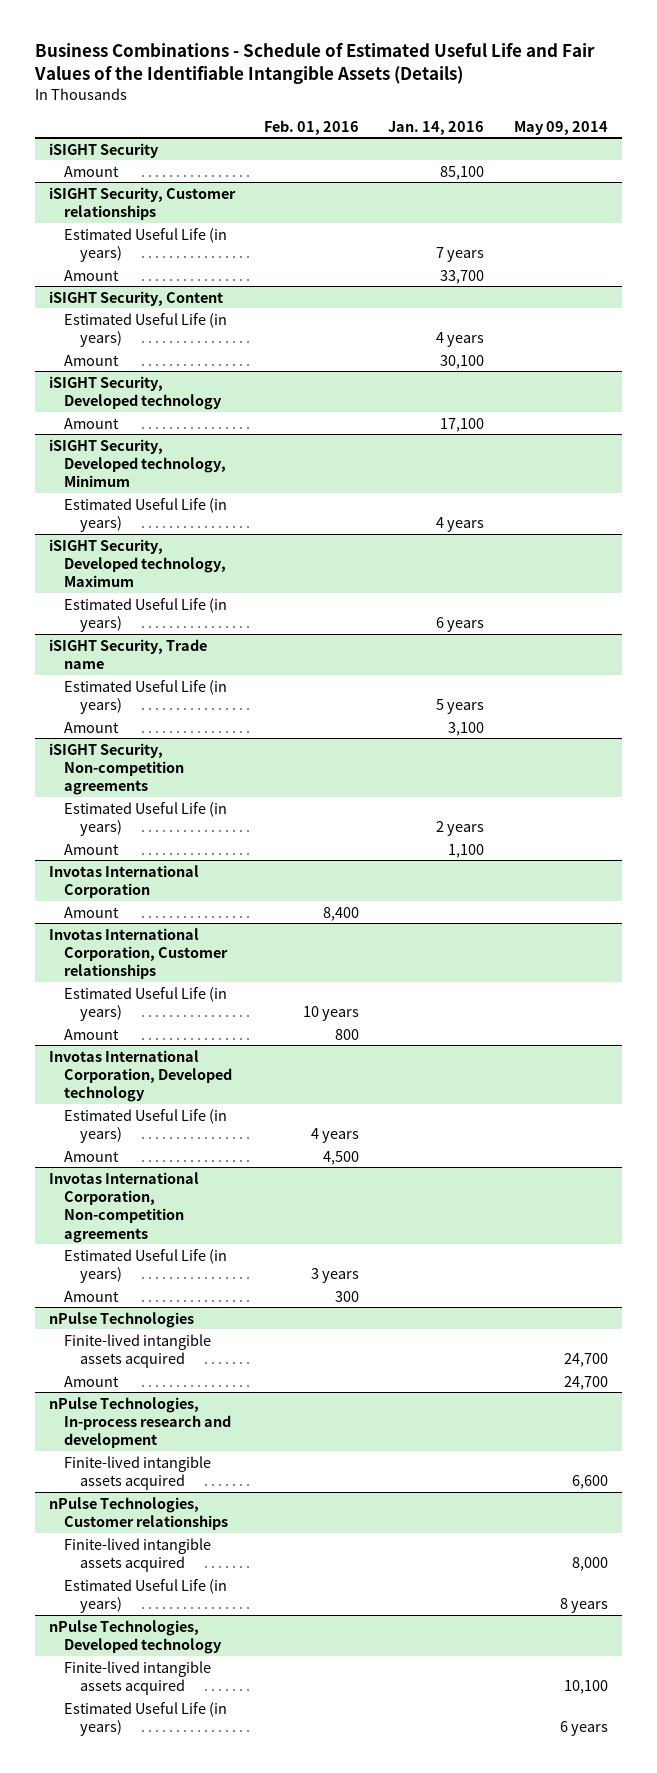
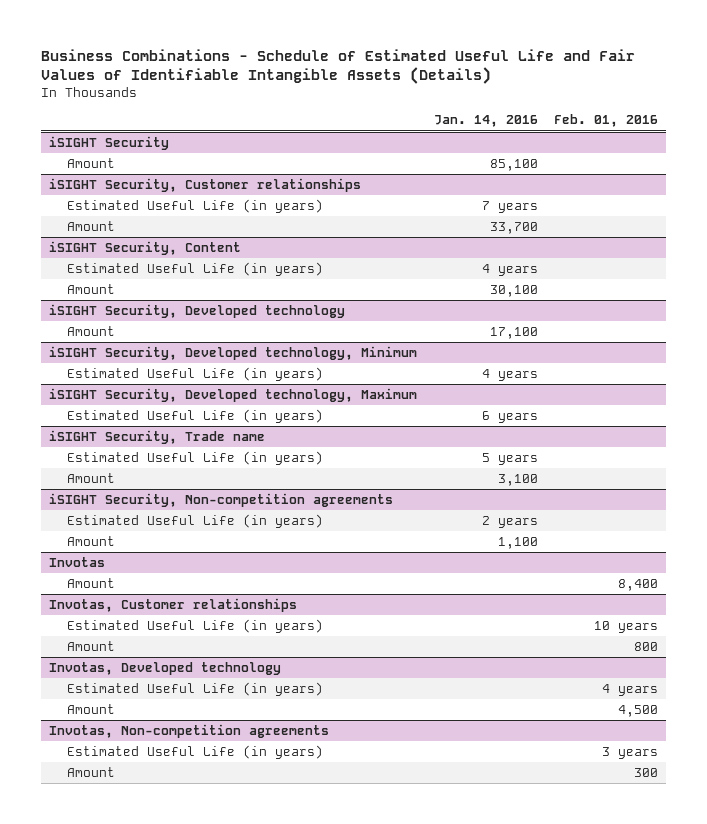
[33,43,595,85] Business Combinations - Schedule of Estimated Useful Life and Fair Values of the Identifiable Intangible Assets (Details) -> [41,48,636,85] Business Combinations - Schedule of Estimated Useful Life and Fair Values of Identifiable Intangible Assets (Details)
[513,120,608,135] May 09, 2014 -> none
[49,864,200,898] Invotas International Corporation -> [49,556,106,567] Invotas
[49,927,229,980] Invotas International Corporation, Customer relationships -> [49,597,298,612] Invotas, Customer relationships
[49,1049,233,1103] Invotas International Corporation, Developed technology -> [49,661,282,675] Invotas, Developed technology
[49,1171,200,1243] Invotas International Corporation, Non-competition agreements -> [49,723,330,738] Invotas, Non-competition agreements
[49,1311,195,1328] nPulse Technologies -> none
[64,1333,212,1368] Finite-lived intangible assets acquired -> none
[64,1375,120,1387] Amount -> none
[49,1396,232,1449] nPulse Technologies, In-process research and development -> none
[64,1455,212,1490] Finite-lived intangible assets acquired -> none
[49,1496,229,1530] nPulse Technologies, Customer relationships -> none
[64,1537,212,1572] Finite-lived intangible assets acquired -> none
[64,1578,228,1613] Estimated Useful Life (in years) -> none
[49,1619,223,1654] nPulse Technologies, Developed technology -> none
[64,1660,212,1695] Finite-lived intangible assets acquired -> none
[64,1701,228,1736] Estimated Useful Life (in years) -> none

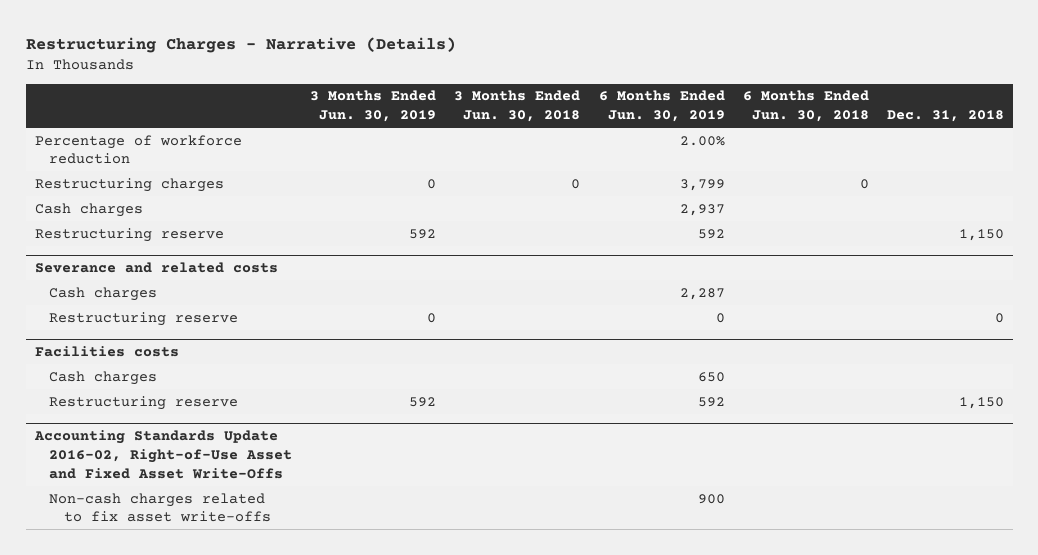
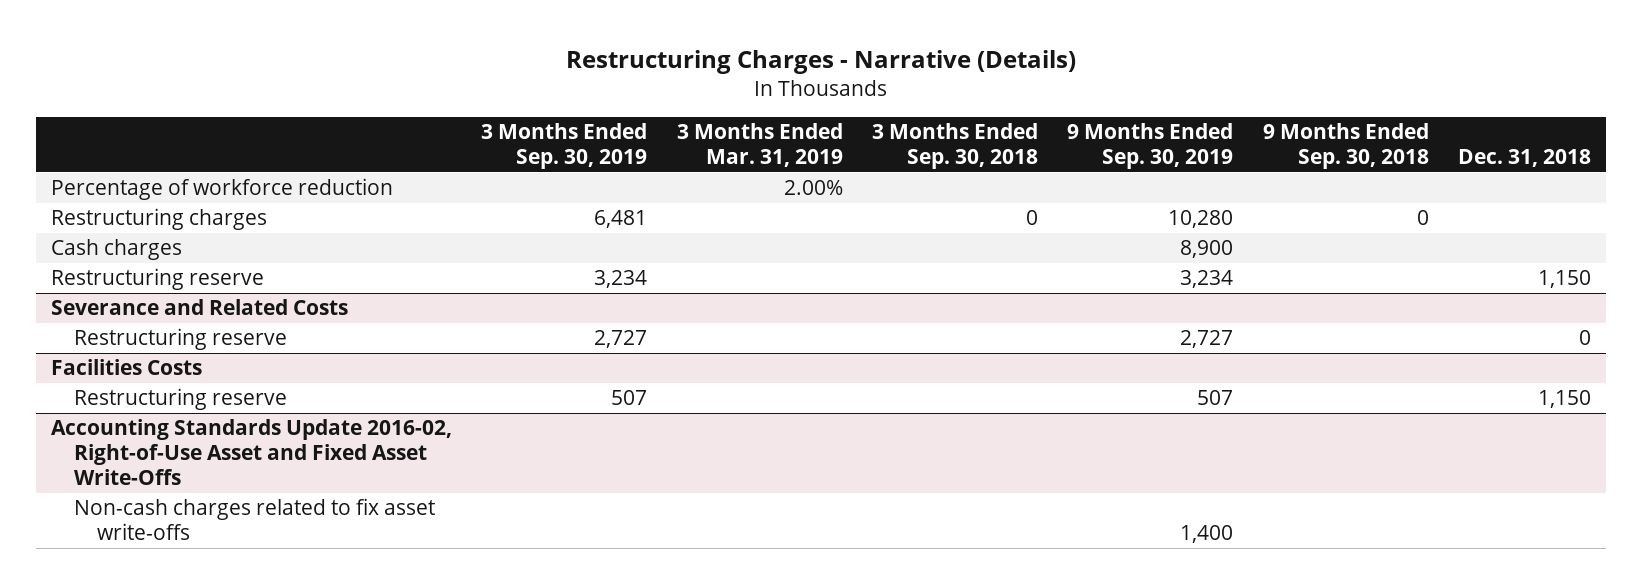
[310,90,437,123] 3 Months Ended Jun. 30, 2019 -> none
[454,90,581,123] 3 Months Ended Jun. 30, 2018 -> none
[598,90,725,123] 6 Months Ended Jun. 30, 2019 -> none
[742,90,869,123] 6 Months Ended Jun. 30, 2018 -> none
none -> [481,123,648,169] 3 Months Ended Sep. 30, 2019
none -> [676,123,843,167] 3 Months Ended Mar. 31, 2019
none -> [872,123,1039,169] 3 Months Ended Sep. 30, 2018
none -> [1067,123,1234,169] 9 Months Ended Sep. 30, 2019
none -> [1262,123,1429,169] 9 Months Ended Sep. 30, 2018
[49,286,158,301] Cash charges -> none
[34,262,278,274] Severance and related costs -> [51,299,349,316] Severance and Related Costs
[49,370,158,385] Cash charges -> none
[34,346,179,358] Facilities costs -> [51,359,203,376] Facilities Costs

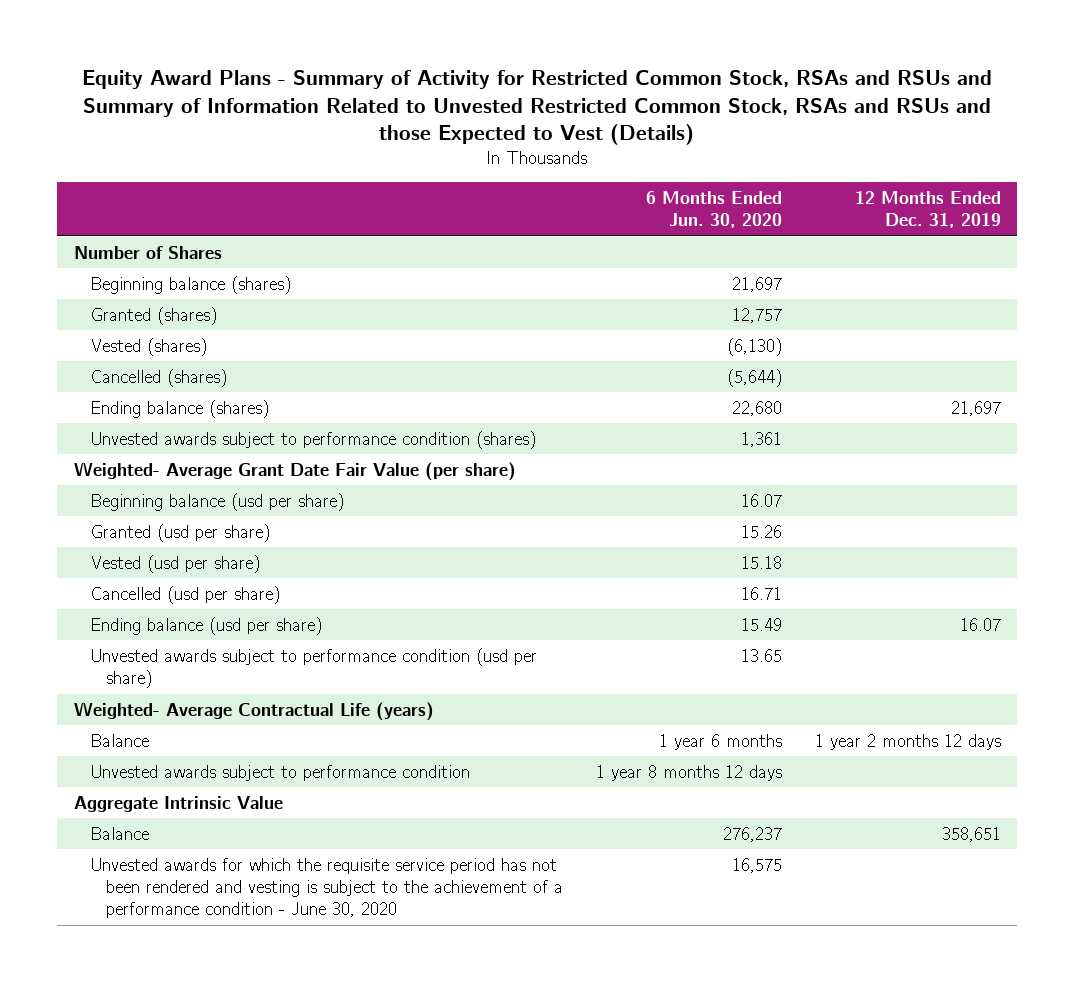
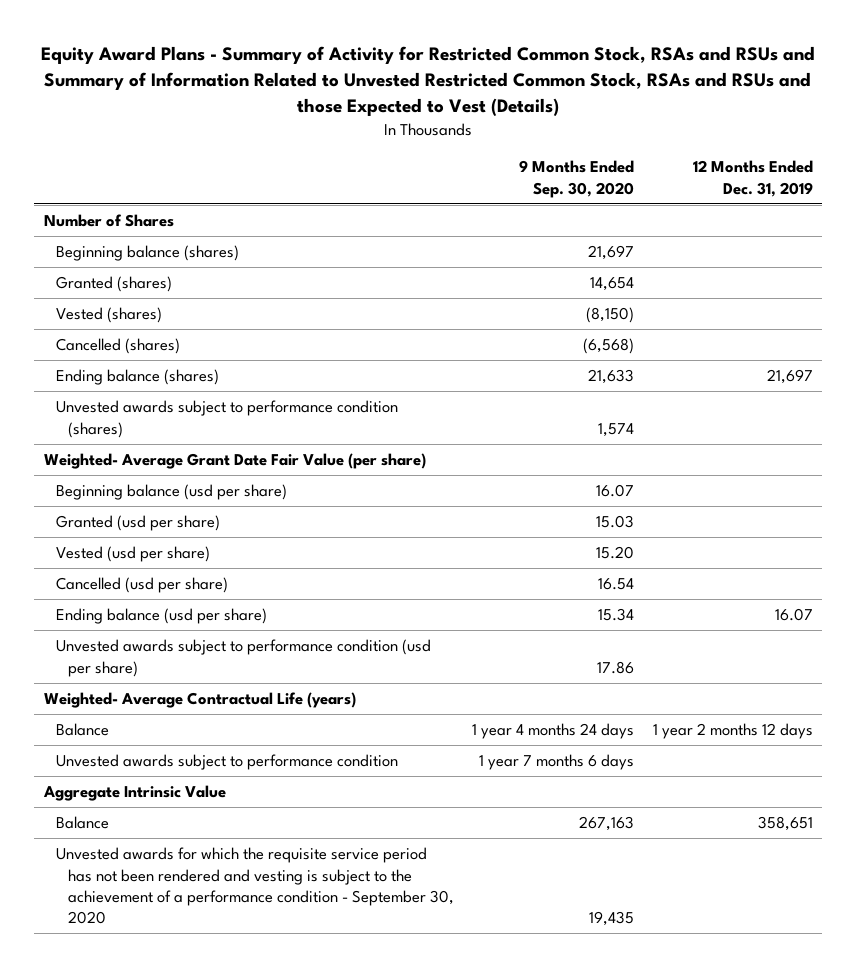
[645,191,782,229] 6 Months Ended Jun. 30, 2020 -> none
none -> [519,160,635,198] 9 Months Ended Sep. 30, 2020
[89,857,563,919] Unvested awards for which the requisite service period has not been rendered and vesting is subject to the achievement of a performance condition - June 30, 2020 -> [55,847,455,925] Unvested awards for which the requisite service period has not been rendered and vesting is subject to the achievement of a performance condition - September 30, 2020

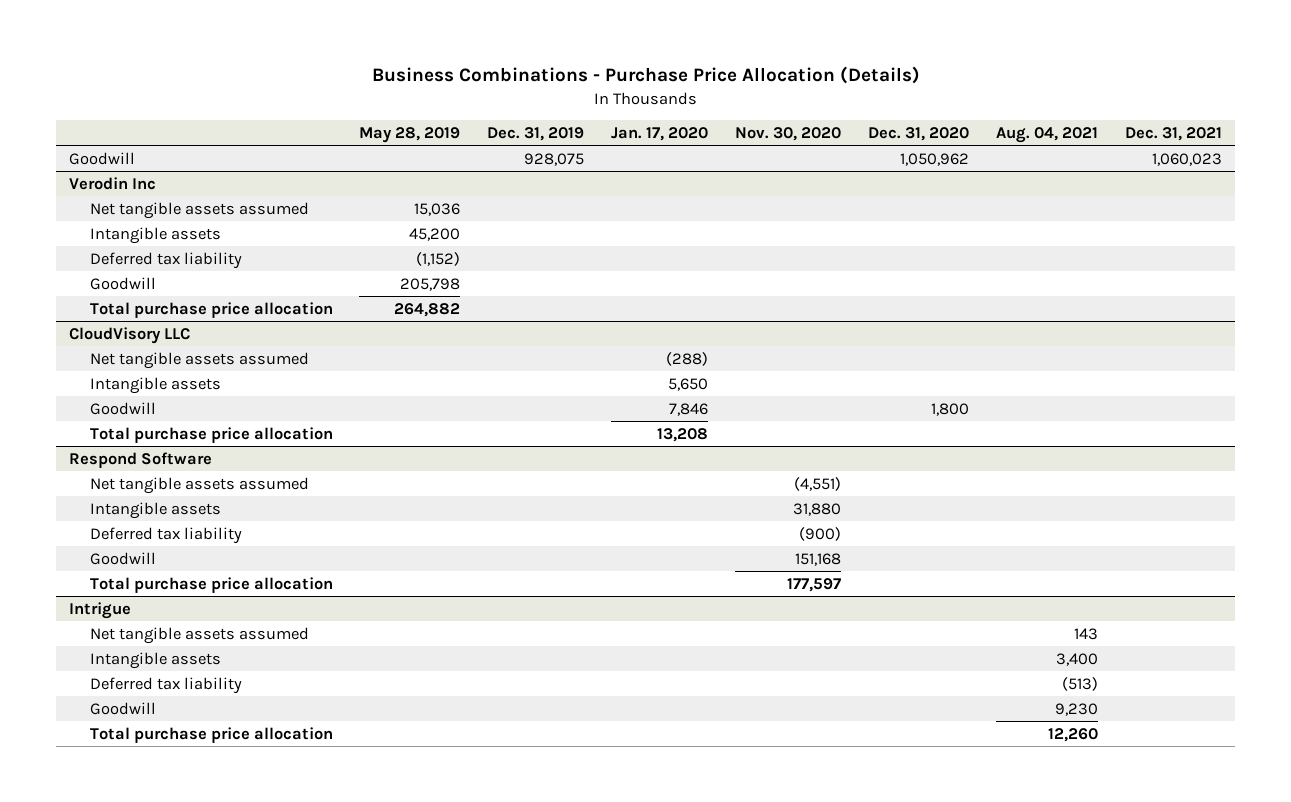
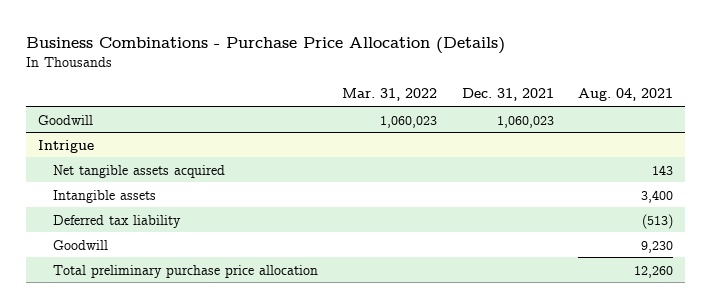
[359,126,461,143] May 28, 2019 -> none
[487,126,585,141] Dec. 31, 2019 -> none
[611,126,709,141] Jan. 17, 2020 -> none
[735,126,842,141] Nov. 30, 2020 -> none
[868,126,970,141] Dec. 31, 2020 -> none
none -> [342,88,438,102] Mar. 31, 2022
[69,176,157,190] Verodin Inc -> none
[89,201,309,219] Net tangible assets assumed -> none
[89,226,221,244] Intangible assets -> none
[89,251,242,269] Deferred tax liability -> none
[89,276,156,290] Goodwill -> none
[89,301,333,318] Total purchase price allocation -> none
[69,326,191,344] CloudVisory LLC -> none
[89,351,309,369] Net tangible assets assumed -> none
[89,376,221,394] Intangible assets -> none
[89,401,156,415] Goodwill -> none
[89,426,333,443] Total purchase price allocation -> none
[69,451,213,468] Respond Software -> none
[89,476,309,494] Net tangible assets assumed -> none
[89,501,221,519] Intangible assets -> none
[89,526,242,544] Deferred tax liability -> none
[89,551,156,565] Goodwill -> none
[89,576,333,593] Total purchase price allocation -> none
[89,626,309,644] Net tangible assets assumed -> [52,164,225,178] Net tangible assets acquired
[89,726,333,743] Total purchase price allocation -> [52,264,318,278] Total preliminary purchase price allocation

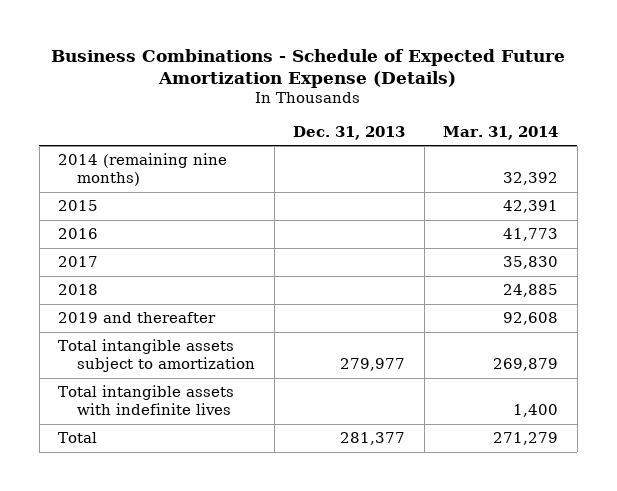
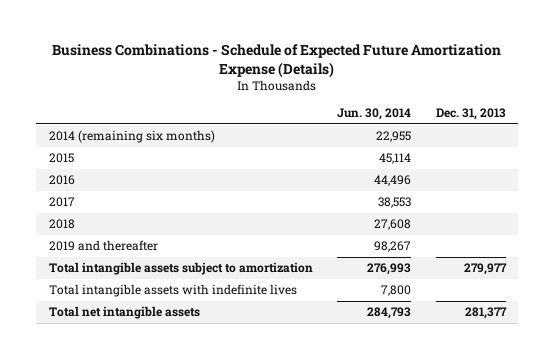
[443,125,559,140] Mar. 31, 2014 -> none
none -> [337,108,412,121] Jun. 30, 2014
[58,152,228,187] 2014 (remaining nine months) -> [48,130,215,144] 2014 (remaining six months)
[58,431,98,443] Total -> [48,306,200,320] Total net intangible assets

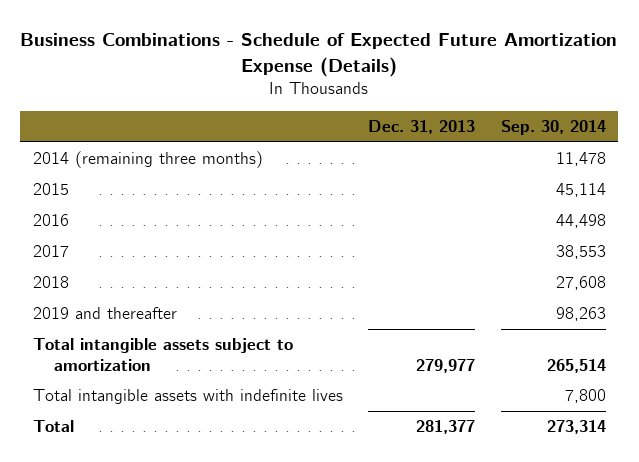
[337,108,412,121] Jun. 30, 2014 -> none
none -> [500,120,606,136] Sep. 30, 2014
[48,130,215,144] 2014 (remaining six months) -> [32,151,263,169] 2014 (remaining three months)
[48,306,200,320] Total net intangible assets -> [32,420,74,433] Total

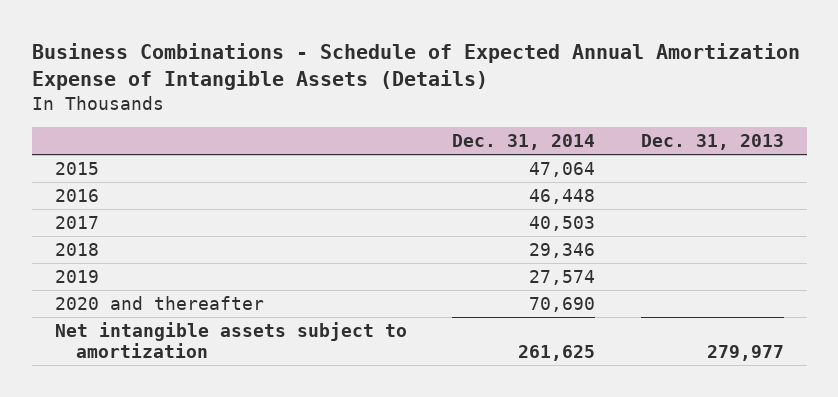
[20,33,618,77] Business Combinations - Schedule of Expected Future Amortization Expense (Details) -> [31,42,800,91] Business Combinations - Schedule of Expected Annual Amortization Expense of Intangible Assets (Details)
[500,120,606,136] Sep. 30, 2014 -> none
none -> [452,134,596,151] Dec. 31, 2014
[32,151,263,169] 2014 (remaining three months) -> none
[32,389,343,405] Total intangible assets with indefinite lives -> none
[32,420,74,433] Total -> none
none -> [54,270,99,284] 2019
[32,307,177,320] 2019 and thereafter -> [54,296,264,311] 2020 and thereafter
[32,338,293,371] Total intangible assets subject to amortization -> [54,322,407,359] Net intangible assets subject to amortization

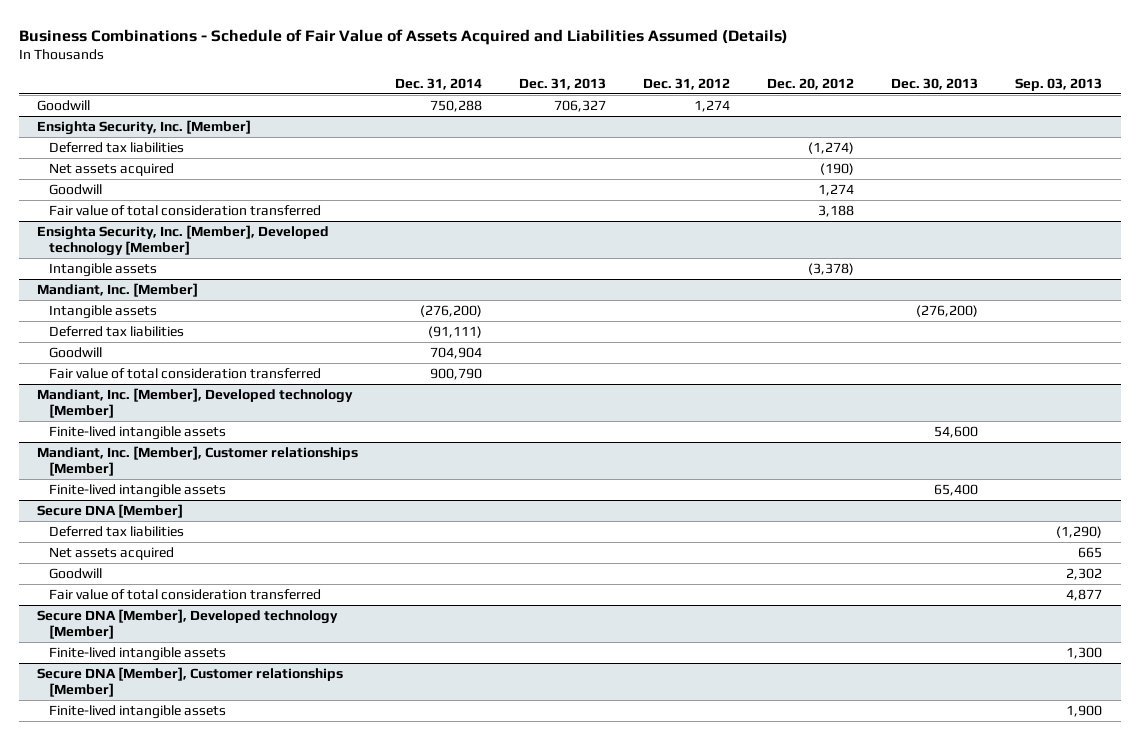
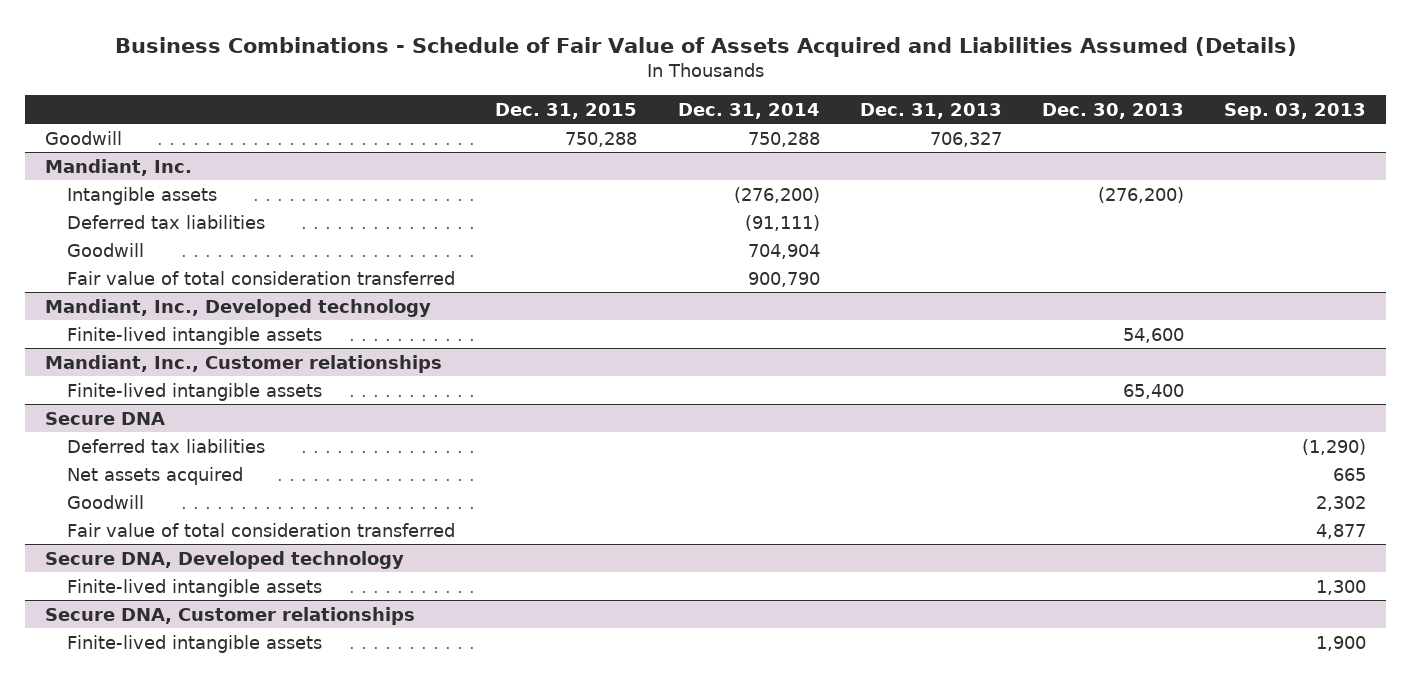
[643,77,731,90] Dec. 31, 2012 -> none
[767,77,855,90] Dec. 20, 2012 -> none
none -> [495,102,638,119] Dec. 31, 2015
[37,119,252,135] Ensighta Security, Inc. [Member] -> none
[48,141,184,153] Deferred tax liabilities -> none
[48,162,174,176] Net assets acquired -> none
[48,183,102,195] Goodwill -> none
[48,204,321,216] Fair value of total consideration transferred -> none
[37,224,330,256] Ensighta Security, Inc. [Member], Developed technology [Member] -> none
[48,262,157,277] Intangible assets -> none
[37,282,199,297] Mandiant, Inc. [Member] -> [45,158,193,176] Mandiant, Inc.
[37,387,354,418] Mandiant, Inc. [Member], Developed technology [Member] -> [45,298,432,317] Mandiant, Inc., Developed technology
[37,445,359,476] Mandiant, Inc. [Member], Customer relationships [Member] -> [45,354,443,373] Mandiant, Inc., Customer relationships
[37,503,184,518] Secure DNA [Member] -> [45,411,166,425] Secure DNA
[37,608,339,639] Secure DNA [Member], Developed technology [Member] -> [45,550,405,569] Secure DNA, Developed technology
[37,666,344,697] Secure DNA [Member], Customer relationships [Member] -> [45,606,416,625] Secure DNA, Customer relationships

